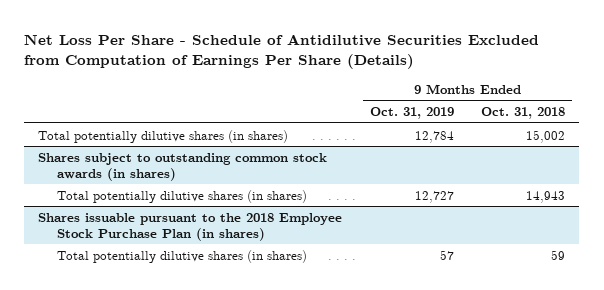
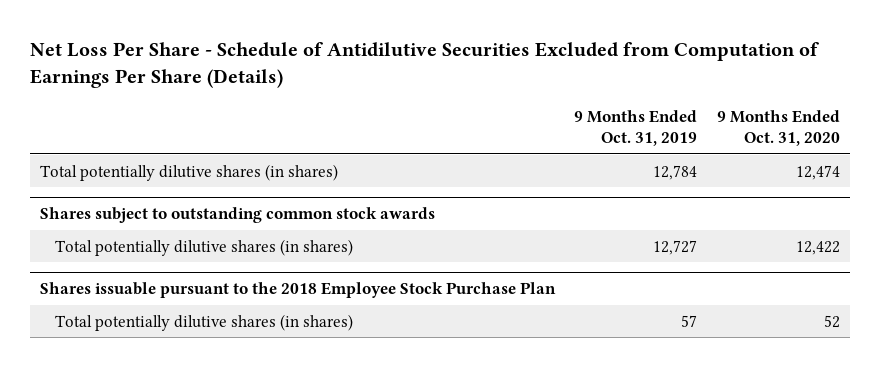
[481,107,566,120] Oct. 31, 2018 -> none
none -> [717,110,841,147] 9 Months Ended Oct. 31, 2020
[38,152,328,181] Shares subject to outstanding common stock awards (in shares) -> [39,207,435,224] Shares subject to outstanding common stock awards
[38,212,343,241] Shares issuable pursuant to the 2018 Employee Stock Purchase Plan (in shares) -> [39,282,556,299] Shares issuable pursuant to the 2018 Employee Stock Purchase Plan

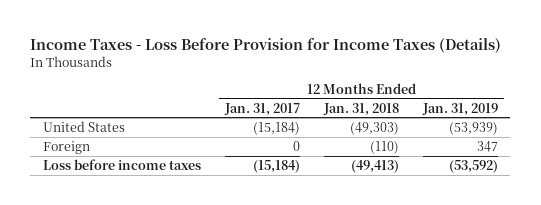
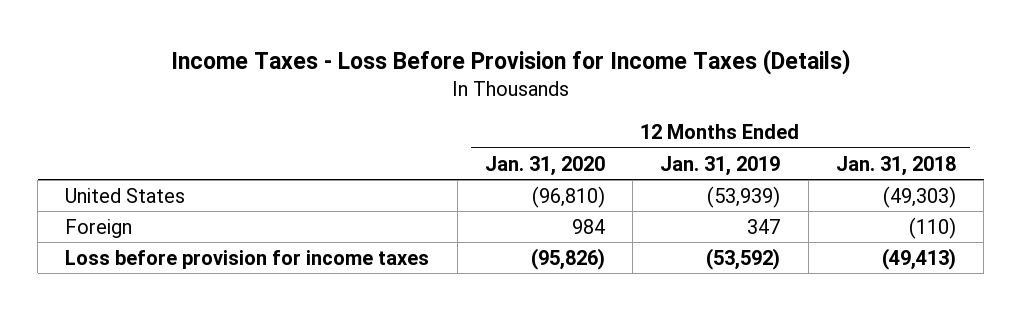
[223,102,300,116] Jan. 31, 2017 -> none
none -> [484,155,605,176] Jan. 31, 2020
[42,158,201,170] Loss before income taxes -> [65,249,430,269] Loss before provision for income taxes

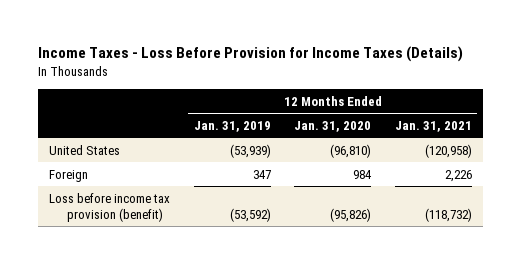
[835,155,956,176] Jan. 31, 2018 -> none
none -> [394,120,472,132] Jan. 31, 2021
[65,249,430,269] Loss before provision for income taxes -> [49,192,171,222] Loss before income tax provision (benefit)

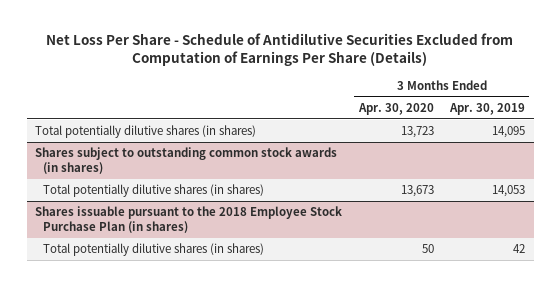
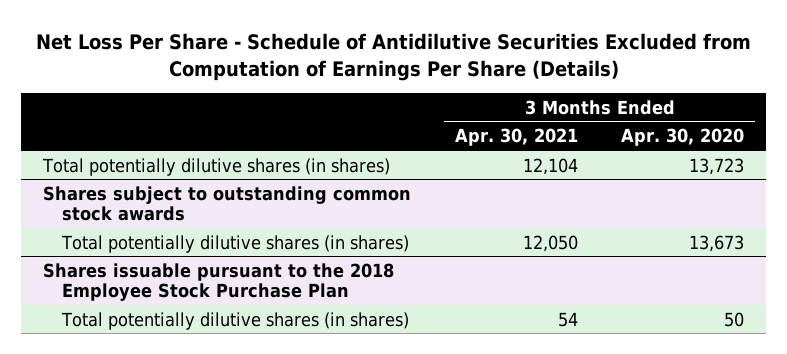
[449,102,526,115] Apr. 30, 2019 -> none
none -> [454,128,578,147] Apr. 30, 2021
[34,147,337,175] Shares subject to outstanding common stock awards (in shares) -> [43,185,412,221] Shares subject to outstanding common stock awards
[34,206,342,234] Shares issuable pursuant to the 2018 Employee Stock Purchase Plan (in shares) -> [43,262,395,301] Shares issuable pursuant to the 2018 Employee Stock Purchase Plan

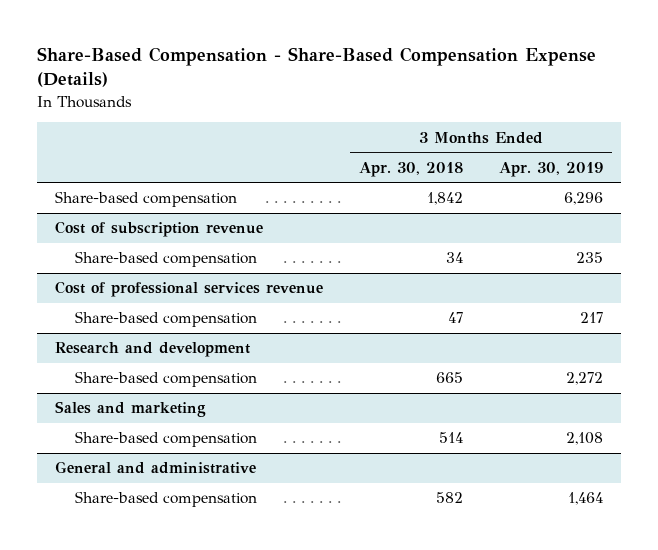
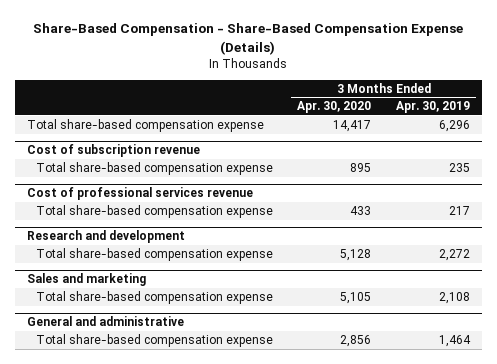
[358,161,463,177] Apr. 30, 2018 -> none
none -> [297,101,372,114] Apr. 30, 2020
[54,191,237,208] Share-based compensation -> [26,119,264,133] Total share-based compensation expense
[75,251,258,268] Share-based compensation -> [36,162,274,176] Total share-based compensation expense
[75,311,258,328] Share-based compensation -> [36,205,274,219] Total share-based compensation expense
[75,371,258,388] Share-based compensation -> [36,248,274,262] Total share-based compensation expense
[75,431,258,448] Share-based compensation -> [36,291,274,305] Total share-based compensation expense
[75,491,258,508] Share-based compensation -> [36,334,274,348] Total share-based compensation expense

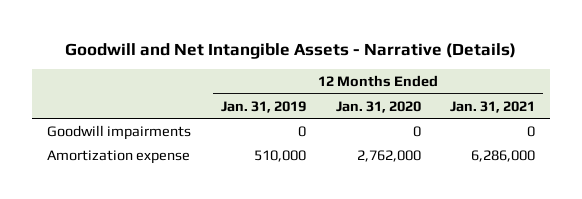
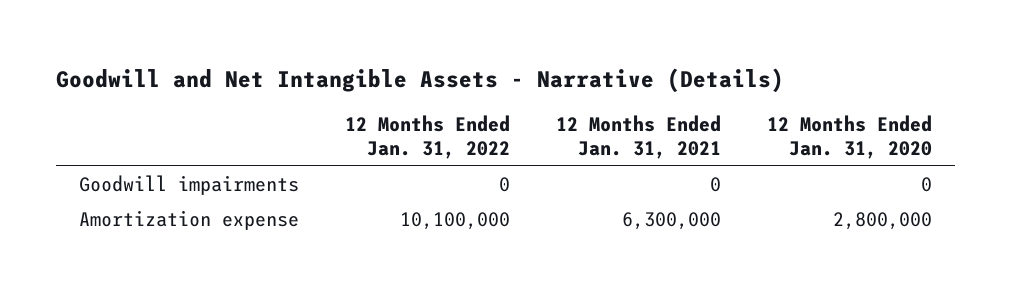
[220,100,306,113] Jan. 31, 2019 -> none
none -> [344,114,510,159] 12 Months Ended Jan. 31, 2022
[356,149,421,162] 2,762,000 -> [832,212,932,231] 2,800,000
[471,149,536,162] 6,286,000 -> [621,212,721,231] 6,300,000

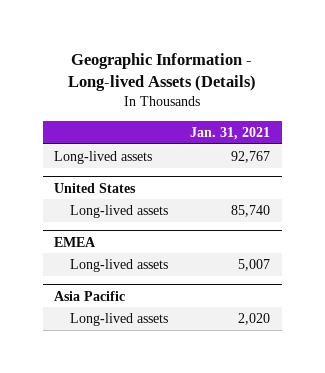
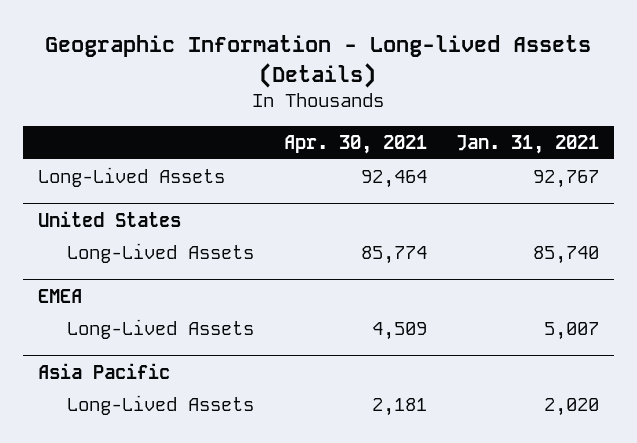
none -> [283,135,427,155] Apr. 30, 2021
[54,151,153,165] Long-lived assets -> [37,166,225,187] Long-Lived Assets
[70,205,169,219] Long-lived assets -> [67,242,255,263] Long-Lived Assets
[70,259,169,273] Long-lived assets -> [67,318,255,339] Long-Lived Assets
[70,313,169,327] Long-lived assets -> [67,394,255,415] Long-Lived Assets

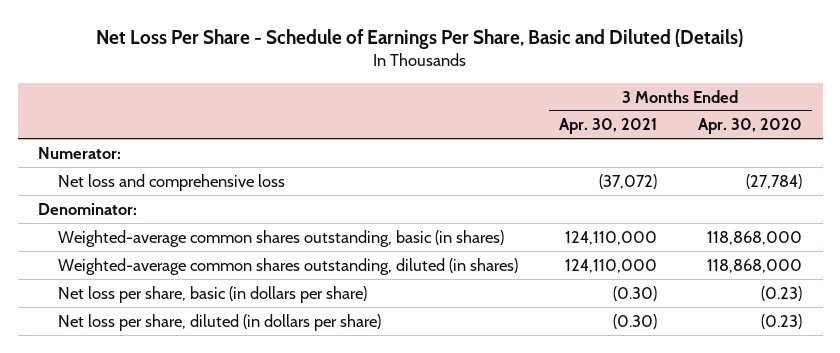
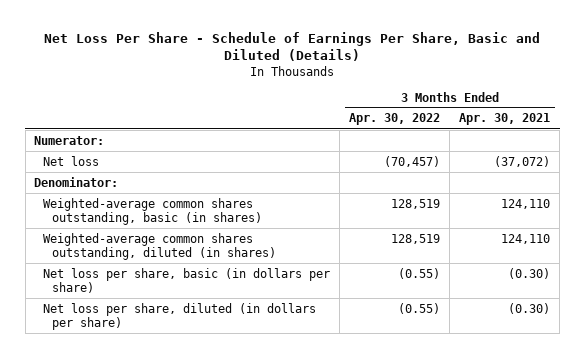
[697,118,802,135] Apr. 30, 2020 -> none
none -> [349,113,441,126] Apr. 30, 2022
[57,173,285,191] Net loss and comprehensive loss -> [43,155,100,166] Net loss
[564,230,657,245] 124,110,000 -> [501,198,551,209] 124,110
[564,258,657,273] 124,110,000 -> [501,233,551,244] 124,110

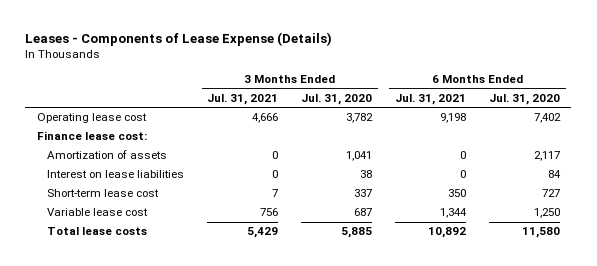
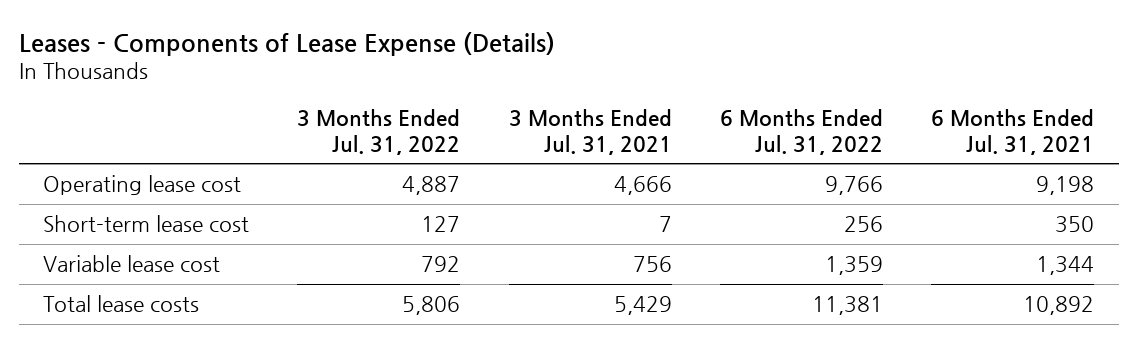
[301,93,373,105] Jul. 31, 2020 -> none
[489,93,561,105] Jul. 31, 2020 -> none
none -> [297,109,461,155] 3 Months Ended Jul. 31, 2022
none -> [720,109,884,155] 6 Months Ended Jul. 31, 2022
[36,131,147,141] Finance lease cost: -> none
[47,150,168,160] Amortization of assets -> none
[47,170,185,179] Interest on lease liabilities -> none

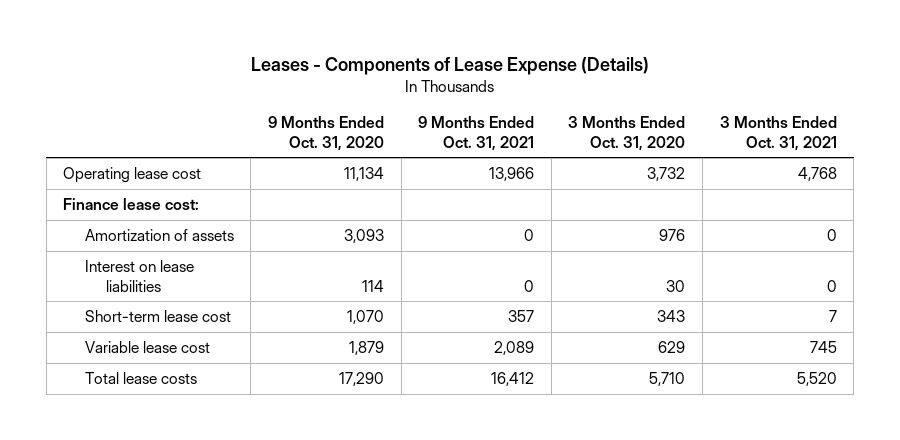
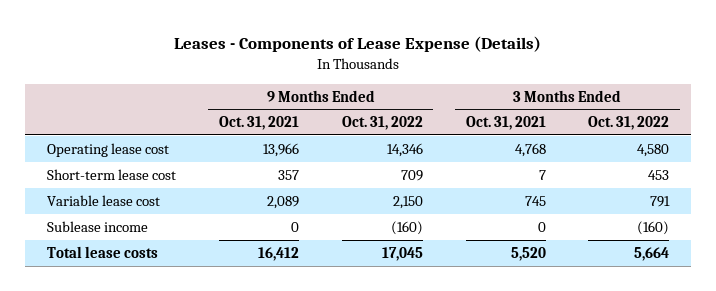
[267,116,384,151] 9 Months Ended Oct. 31, 2020 -> none
[568,116,686,151] 3 Months Ended Oct. 31, 2020 -> none
none -> [341,116,423,131] Oct. 31, 2022
none -> [588,116,670,131] Oct. 31, 2022
[63,197,200,210] Finance lease cost: -> none
[84,228,234,241] Amortization of assets -> none
[84,259,194,292] Interest on lease liabilities -> none
none -> [46,220,148,232] Sublease income

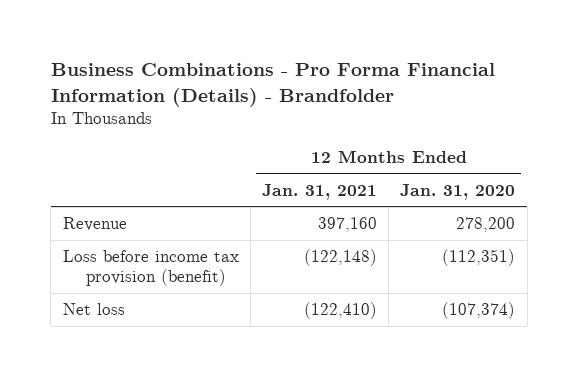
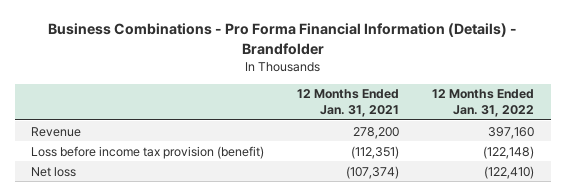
[400,183,516,200] Jan. 31, 2020 -> none
none -> [432,89,535,118] 12 Months Ended Jan. 31, 2022
[317,217,377,233] 397,160 -> [353,126,400,139] 278,200
[303,249,377,267] (122,148) -> [351,145,400,159] (112,351)
[303,302,377,320] (122,410) -> [346,165,400,179] (107,374)

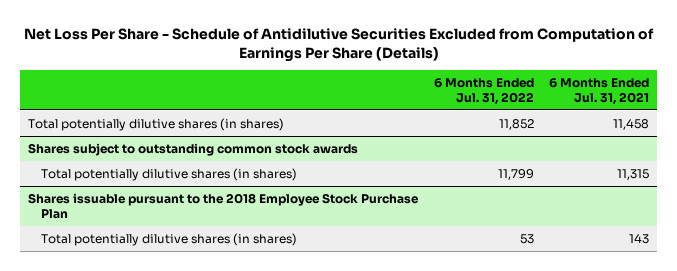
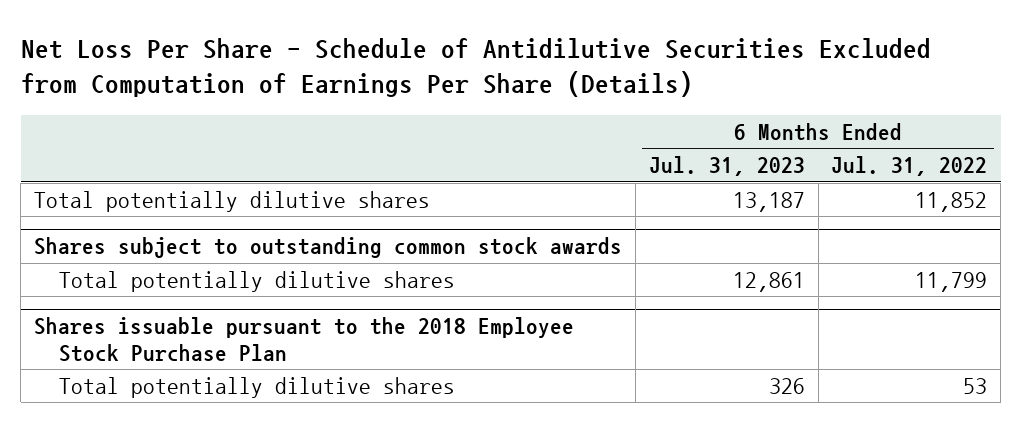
[549,77,650,106] 6 Months Ended Jul. 31, 2021 -> none
none -> [648,156,805,177] Jul. 31, 2023
[27,117,284,131] Total potentially dilutive shares (in shares) -> [34,190,431,212] Total potentially dilutive shares
[41,167,298,181] Total potentially dilutive shares (in shares) -> [59,270,456,292] Total potentially dilutive shares
[41,232,298,246] Total potentially dilutive shares (in shares) -> [59,376,456,398] Total potentially dilutive shares

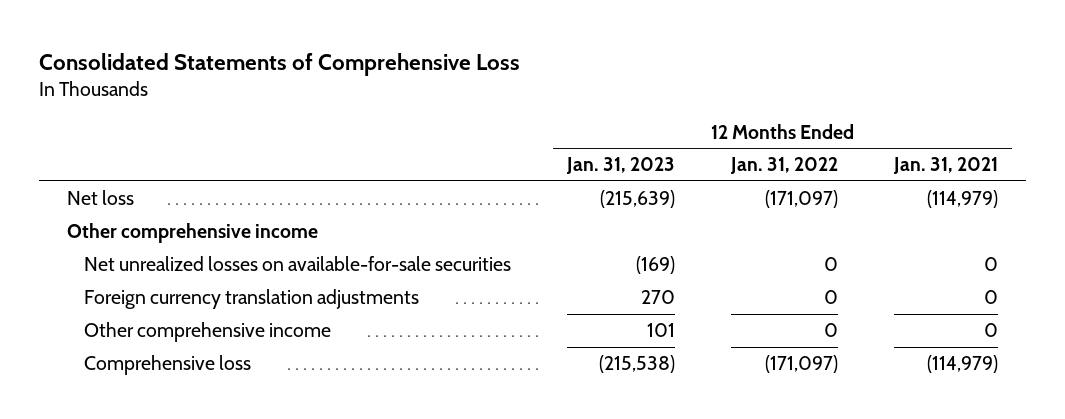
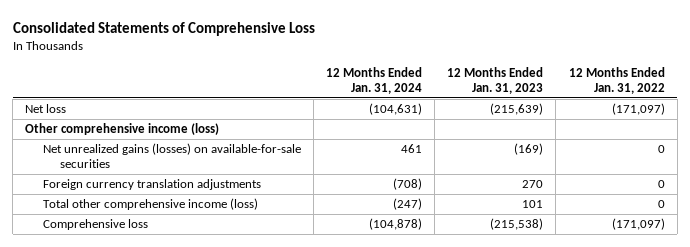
[893,157,999,175] Jan. 31, 2021 -> none
none -> [326,67,423,95] 12 Months Ended Jan. 31, 2024
[67,223,319,244] Other comprehensive income -> [25,122,220,135] Other comprehensive income (loss)
[84,256,512,272] Net unrealized losses on available-for-sale securities -> [42,142,301,169] Net unrealized gains (losses) on available-for-sale securities
[84,322,332,343] Other comprehensive income -> [42,197,258,210] Total other comprehensive income (loss)

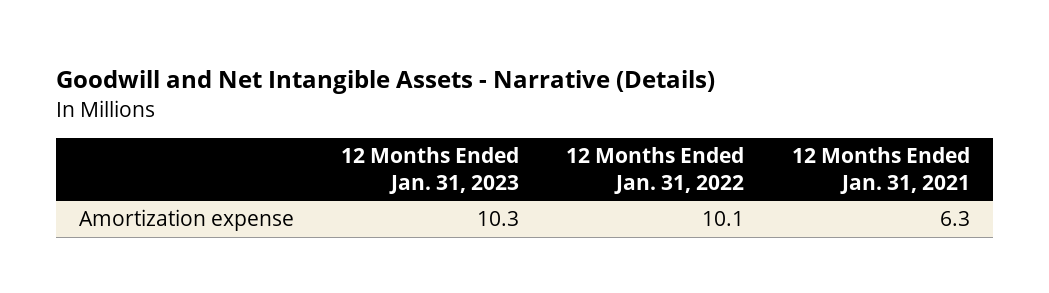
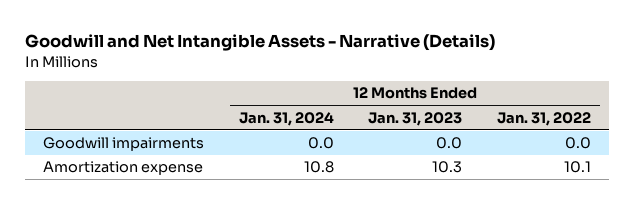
[791,147,970,194] 12 Months Ended Jan. 31, 2021 -> none
none -> [238,111,334,126] Jan. 31, 2024
none -> [42,137,204,152] Goodwill impairments

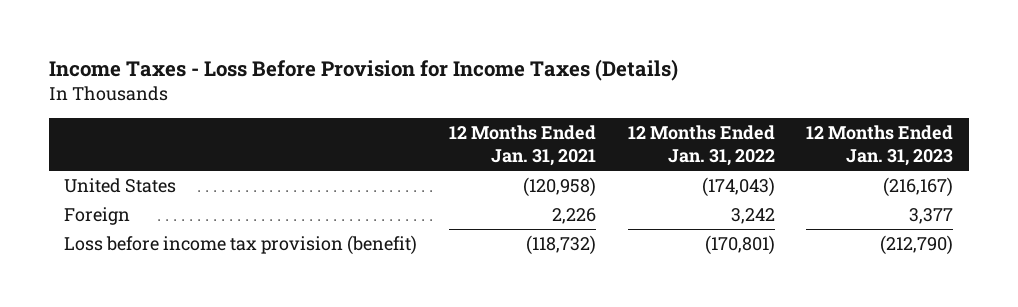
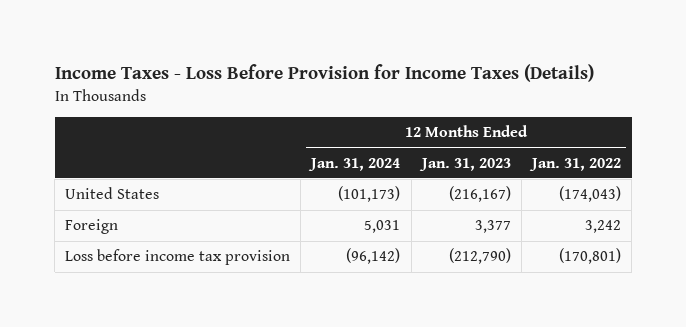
[449,125,597,166] 12 Months Ended Jan. 31, 2021 -> none
none -> [308,157,401,171] Jan. 31, 2024
[64,235,418,256] Loss before income tax provision (benefit) -> [65,249,291,266] Loss before income tax provision

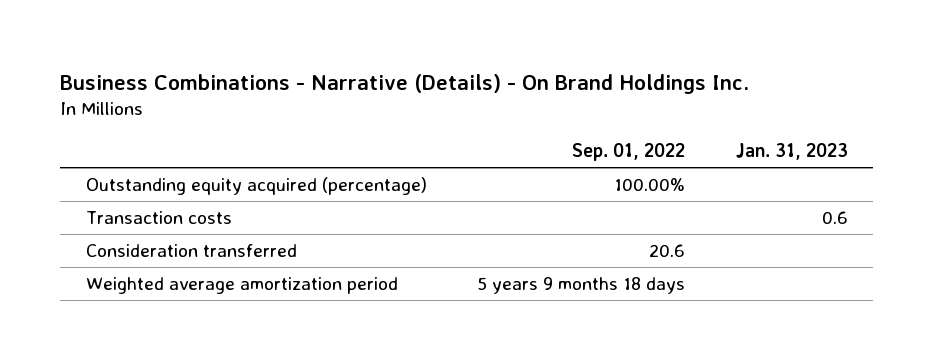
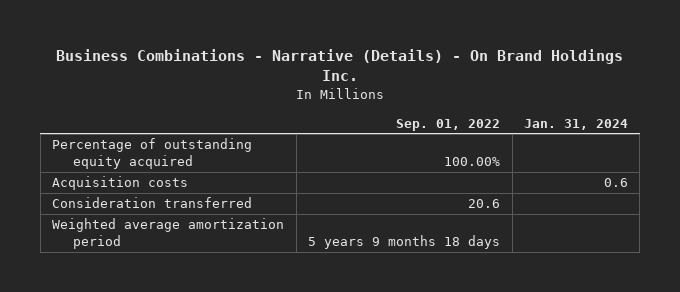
[735,143,848,161] Jan. 31, 2023 -> none
none -> [524,118,629,130] Jan. 31, 2024
[85,176,427,195] Outstanding equity acquired (percentage) -> [52,138,253,169] Percentage of outstanding equity acquired
[85,210,232,224] Transaction costs -> [52,176,189,191] Acquisition costs

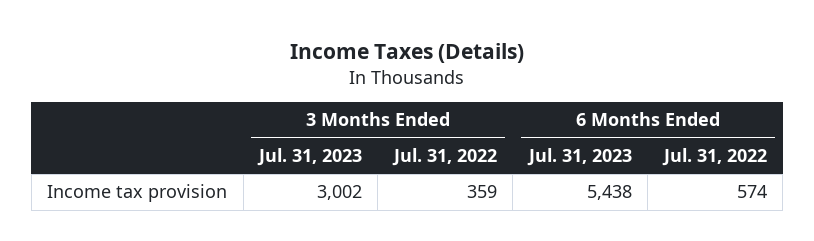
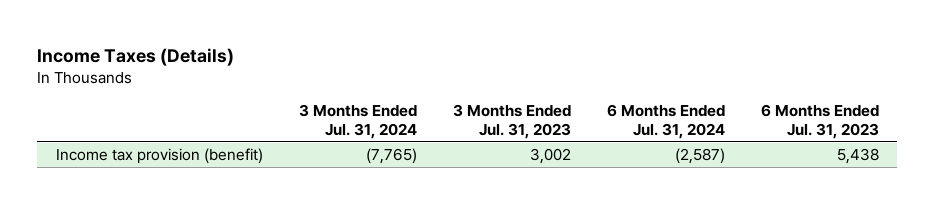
[391,147,497,166] Jul. 31, 2022 -> none
[661,147,767,166] Jul. 31, 2022 -> none
none -> [298,104,417,140] 3 Months Ended Jul. 31, 2024
none -> [607,104,726,140] 6 Months Ended Jul. 31, 2024
[47,184,228,203] Income tax provision -> [55,148,263,165] Income tax provision (benefit)

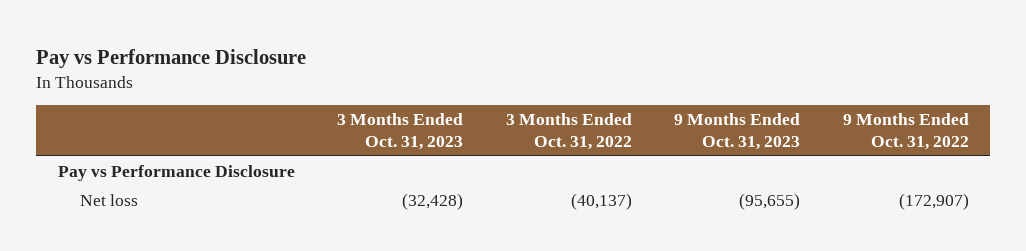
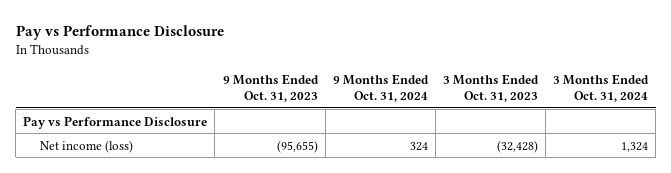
[505,113,632,151] 3 Months Ended Oct. 31, 2022 -> none
[842,113,969,151] 9 Months Ended Oct. 31, 2022 -> none
none -> [332,73,429,102] 9 Months Ended Oct. 31, 2024
none -> [553,73,650,102] 3 Months Ended Oct. 31, 2024
[79,194,138,207] Net loss -> [39,139,133,153] Net income (loss)

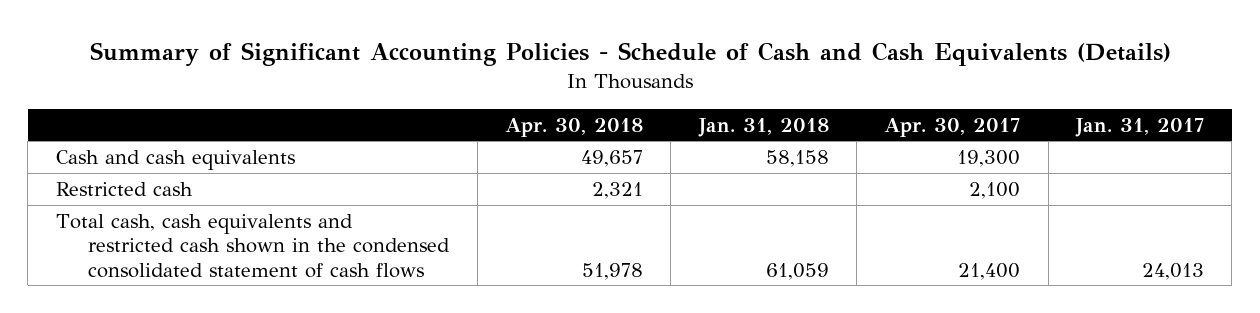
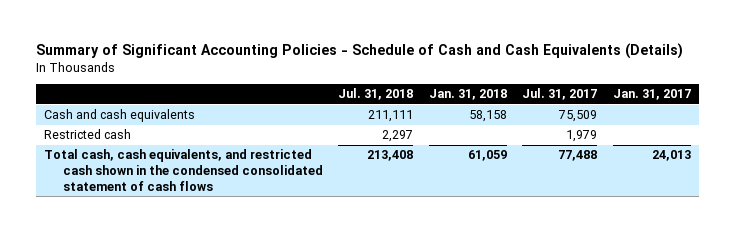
[504,117,643,137] Apr. 30, 2018 -> none
[884,117,1021,137] Apr. 30, 2017 -> none
none -> [338,88,414,101] Jul. 31, 2018
none -> [522,88,598,101] Jul. 31, 2017
[55,213,451,278] Total cash, cash equivalents and restricted cash shown in the condensed consolidated statement of cash flows -> [44,149,323,191] Total cash, cash equivalents, and restricted cash shown in the condensed consolidated statement of cash flows

